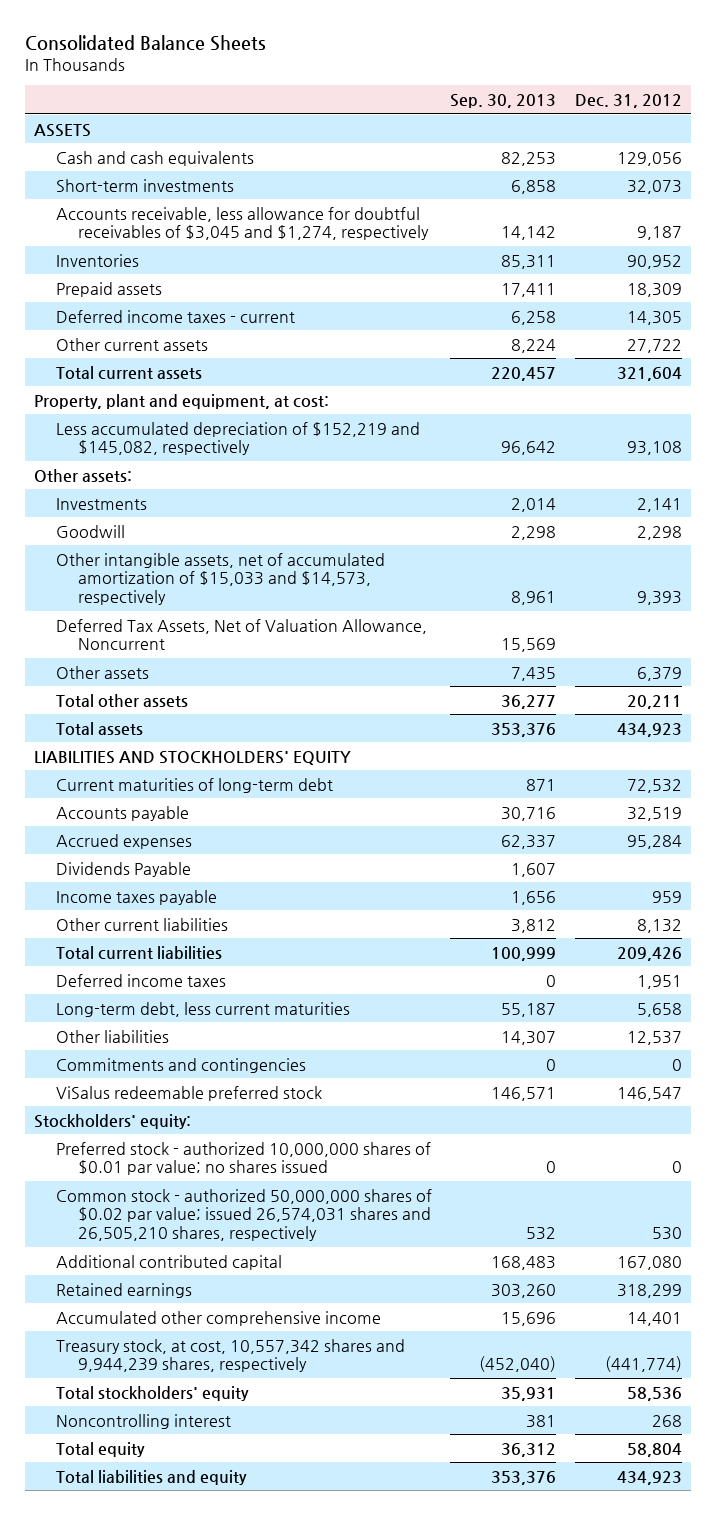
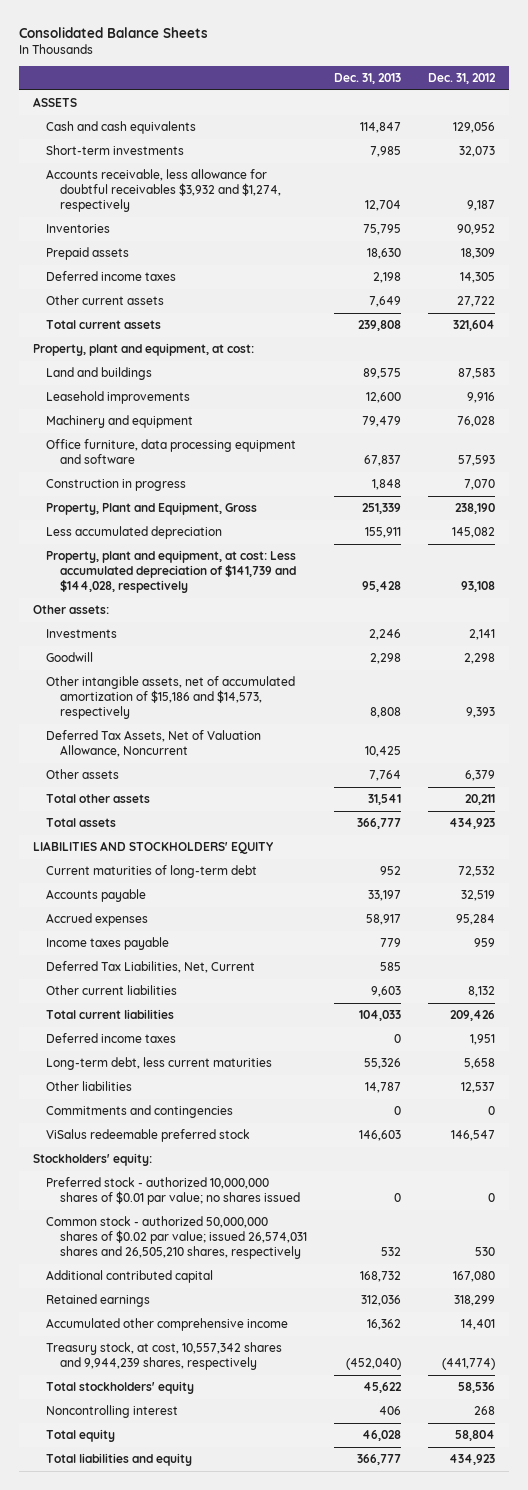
[450,93,557,108] Sep. 30, 2013 -> none
none -> [334,72,402,84] Dec. 31, 2013
[56,206,429,241] Accounts receivable, less allowance for doubtful receivables of $3,045 and $1,274, respectively -> [46,169,281,213] Accounts receivable, less allowance for doubtful receivables $3,932 and $1,274, respectively
[56,309,296,323] Deferred income taxes - current -> [46,271,177,282] Deferred income taxes
none -> [46,367,153,381] Land and buildings
none -> [46,391,191,405] Leasehold improvements
none -> [46,415,194,429] Machinery and equipment
none -> [46,439,297,465] Office furniture, data processing equipment and software
none -> [46,479,187,492] Construction in progress
none -> [46,502,258,516] Property, Plant and Equipment, Gross
none -> [46,526,223,540] Less accumulated depreciation
[56,421,421,456] Less accumulated depreciation of $152,219 and $145,082, respectively -> [46,550,297,594] Property, plant and equipment, at cost: Less accumulated depreciation of $141,739 and $144,028, respectively
[56,552,386,605] Other intangible assets, net of accumulated amortization of $15,033 and $14,573, respectively -> [46,676,296,720] Other intangible assets, net of accumulated amortization of $15,186 and $14,573, respectively
[56,861,192,877] Dividends Payable -> none
none -> [46,961,256,974] Deferred Tax Liabilities, Net, Current

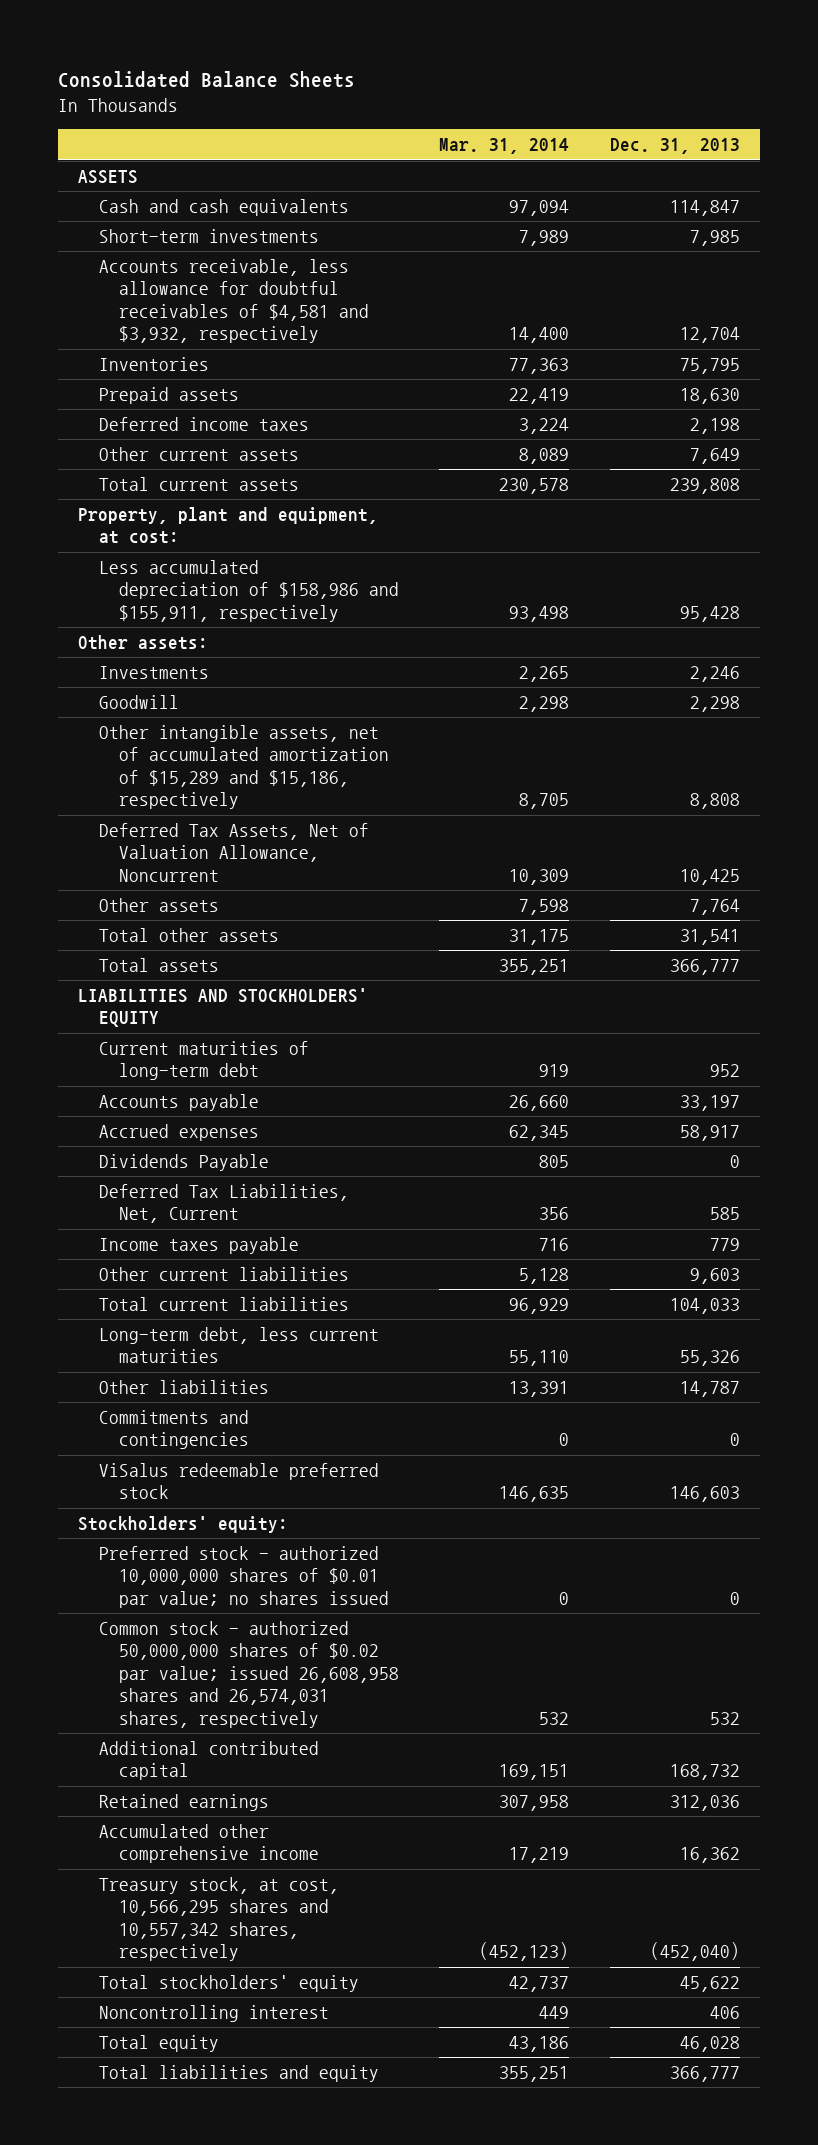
[428,72,497,84] Dec. 31, 2012 -> none
none -> [439,138,570,155] Mar. 31, 2014
[46,169,281,213] Accounts receivable, less allowance for doubtful receivables $3,932 and $1,274, respectively -> [98,259,369,344] Accounts receivable, less allowance for doubtful receivables of $4,581 and $3,932, respectively
[46,367,153,381] Land and buildings -> none
[46,391,191,405] Leasehold improvements -> none
[46,415,194,429] Machinery and equipment -> none
[46,439,297,465] Office furniture, data processing equipment and software -> none
[46,479,187,492] Construction in progress -> none
[46,502,258,516] Property, Plant and Equipment, Gross -> none
[46,526,223,540] Less accumulated depreciation -> none
[46,550,297,594] Property, plant and equipment, at cost: Less accumulated depreciation of $141,739 and $144,028, respectively -> [98,560,399,622] Less accumulated depreciation of $158,986 and $155,911, respectively
[46,676,296,720] Other intangible assets, net of accumulated amortization of $15,186 and $14,573, respectively -> [98,725,389,810] Other intangible assets, net of accumulated amortization of $15,289 and $15,186, respectively
none -> [98,1154,269,1172] Dividends Payable
[46,937,170,951] Income taxes payable -> [98,1237,299,1255] Income taxes payable
[46,1033,177,1044] Deferred income taxes -> none
[46,1216,307,1260] Common stock - authorized 50,000,000 shares of $0.02 par value; issued 26,574,031 shares and 26,505,210 shares, respectively -> [98,1621,399,1728] Common stock - authorized 50,000,000 shares of $0.02 par value; issued 26,608,958 shares and 26,574,031 shares, respectively
[46,1342,283,1371] Treasury stock, at cost, 10,557,342 shares and 9,944,239 shares, respectively -> [98,1877,339,1962] Treasury stock, at cost, 10,566,295 shares and 10,557,342 shares, respectively

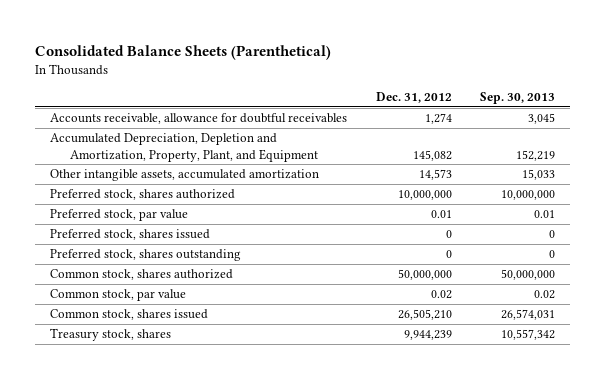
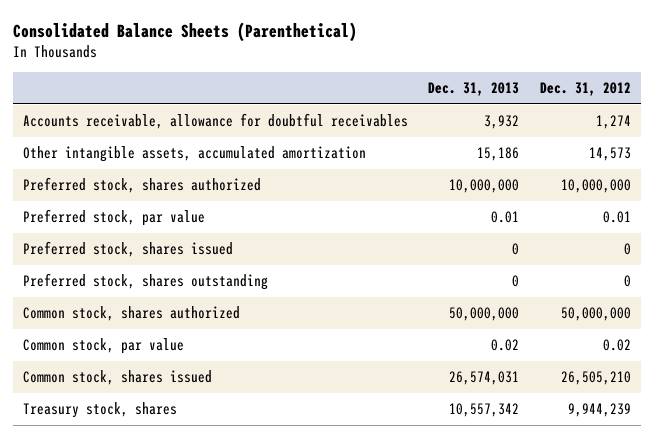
[480,91,556,104] Sep. 30, 2013 -> none
none -> [428,82,520,97] Dec. 31, 2013
[49,133,319,162] Accumulated Depreciation, Depletion and Amortization, Property, Plant, and Equipment -> none

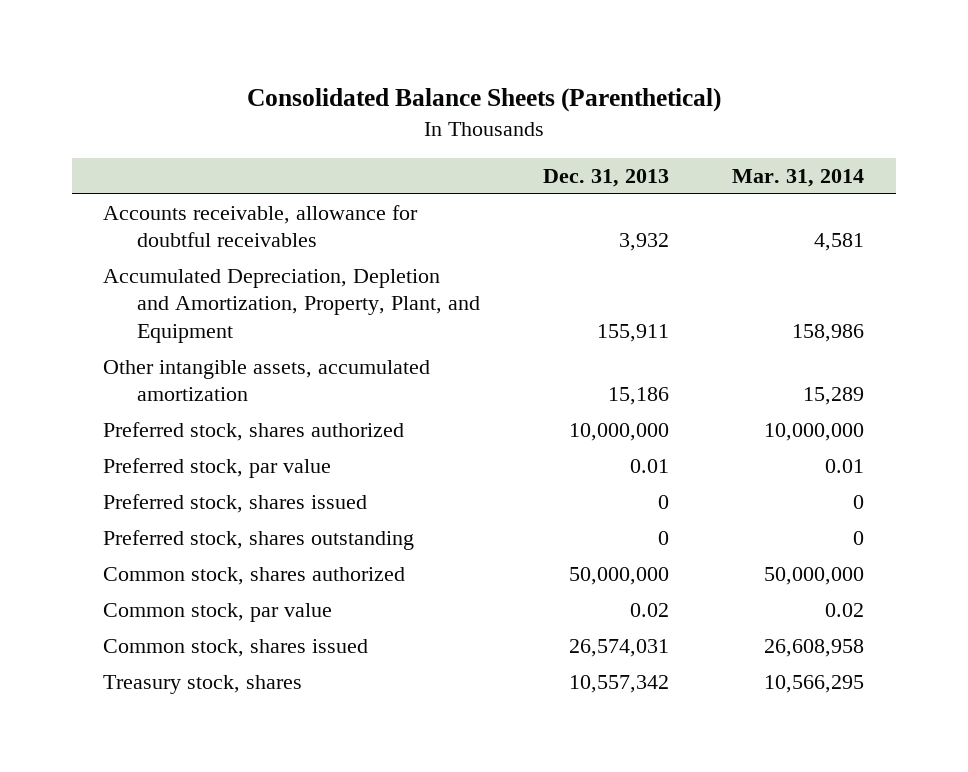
[539,82,631,97] Dec. 31, 2012 -> none
none -> [732,169,865,188] Mar. 31, 2014
none -> [103,268,481,344] Accumulated Depreciation, Depletion and Amortization, Property, Plant, and Equipment

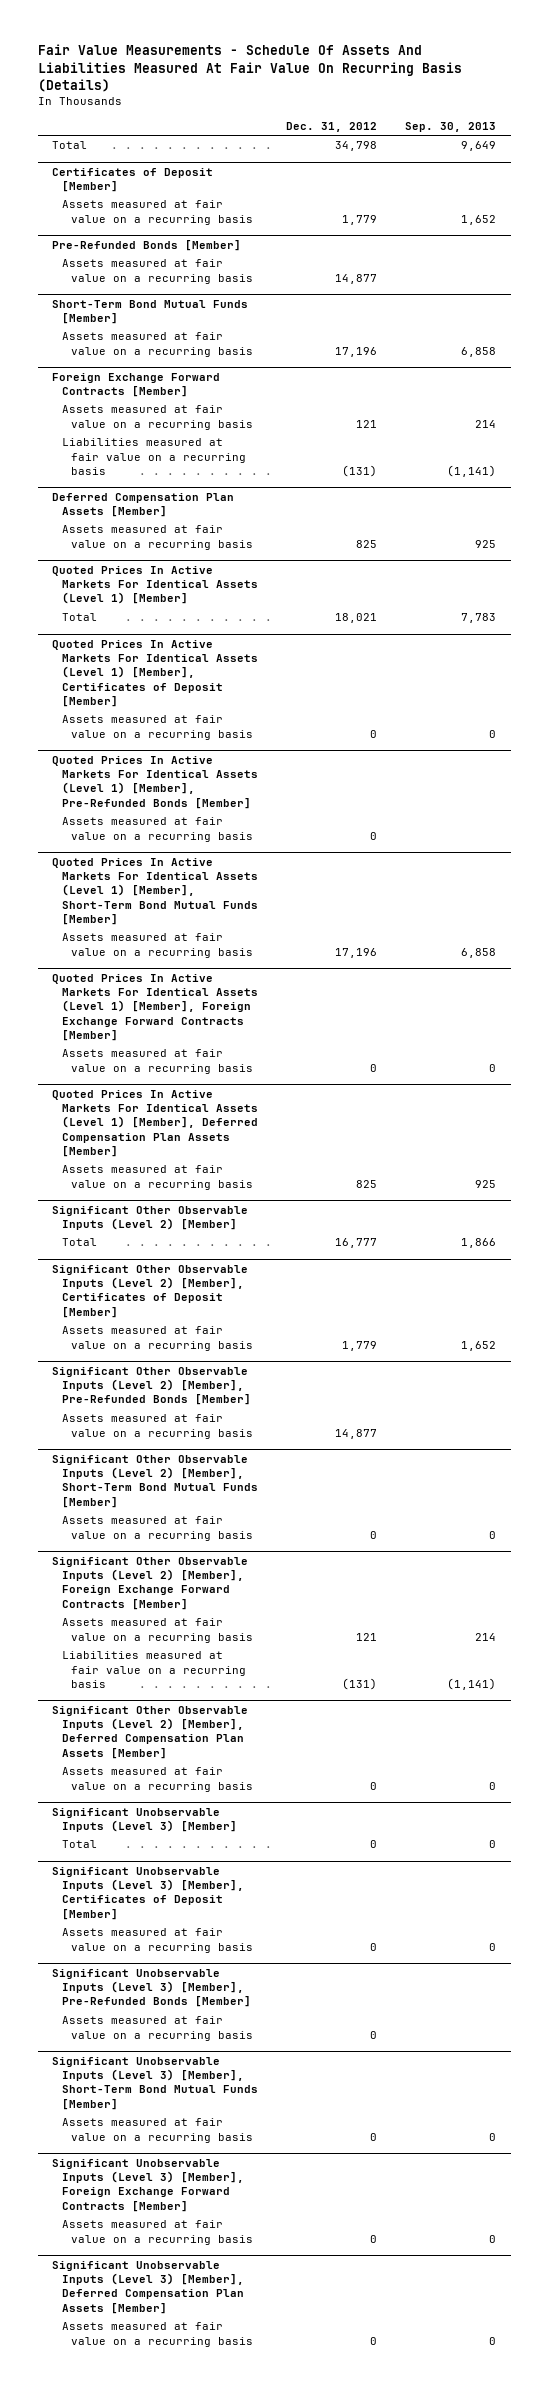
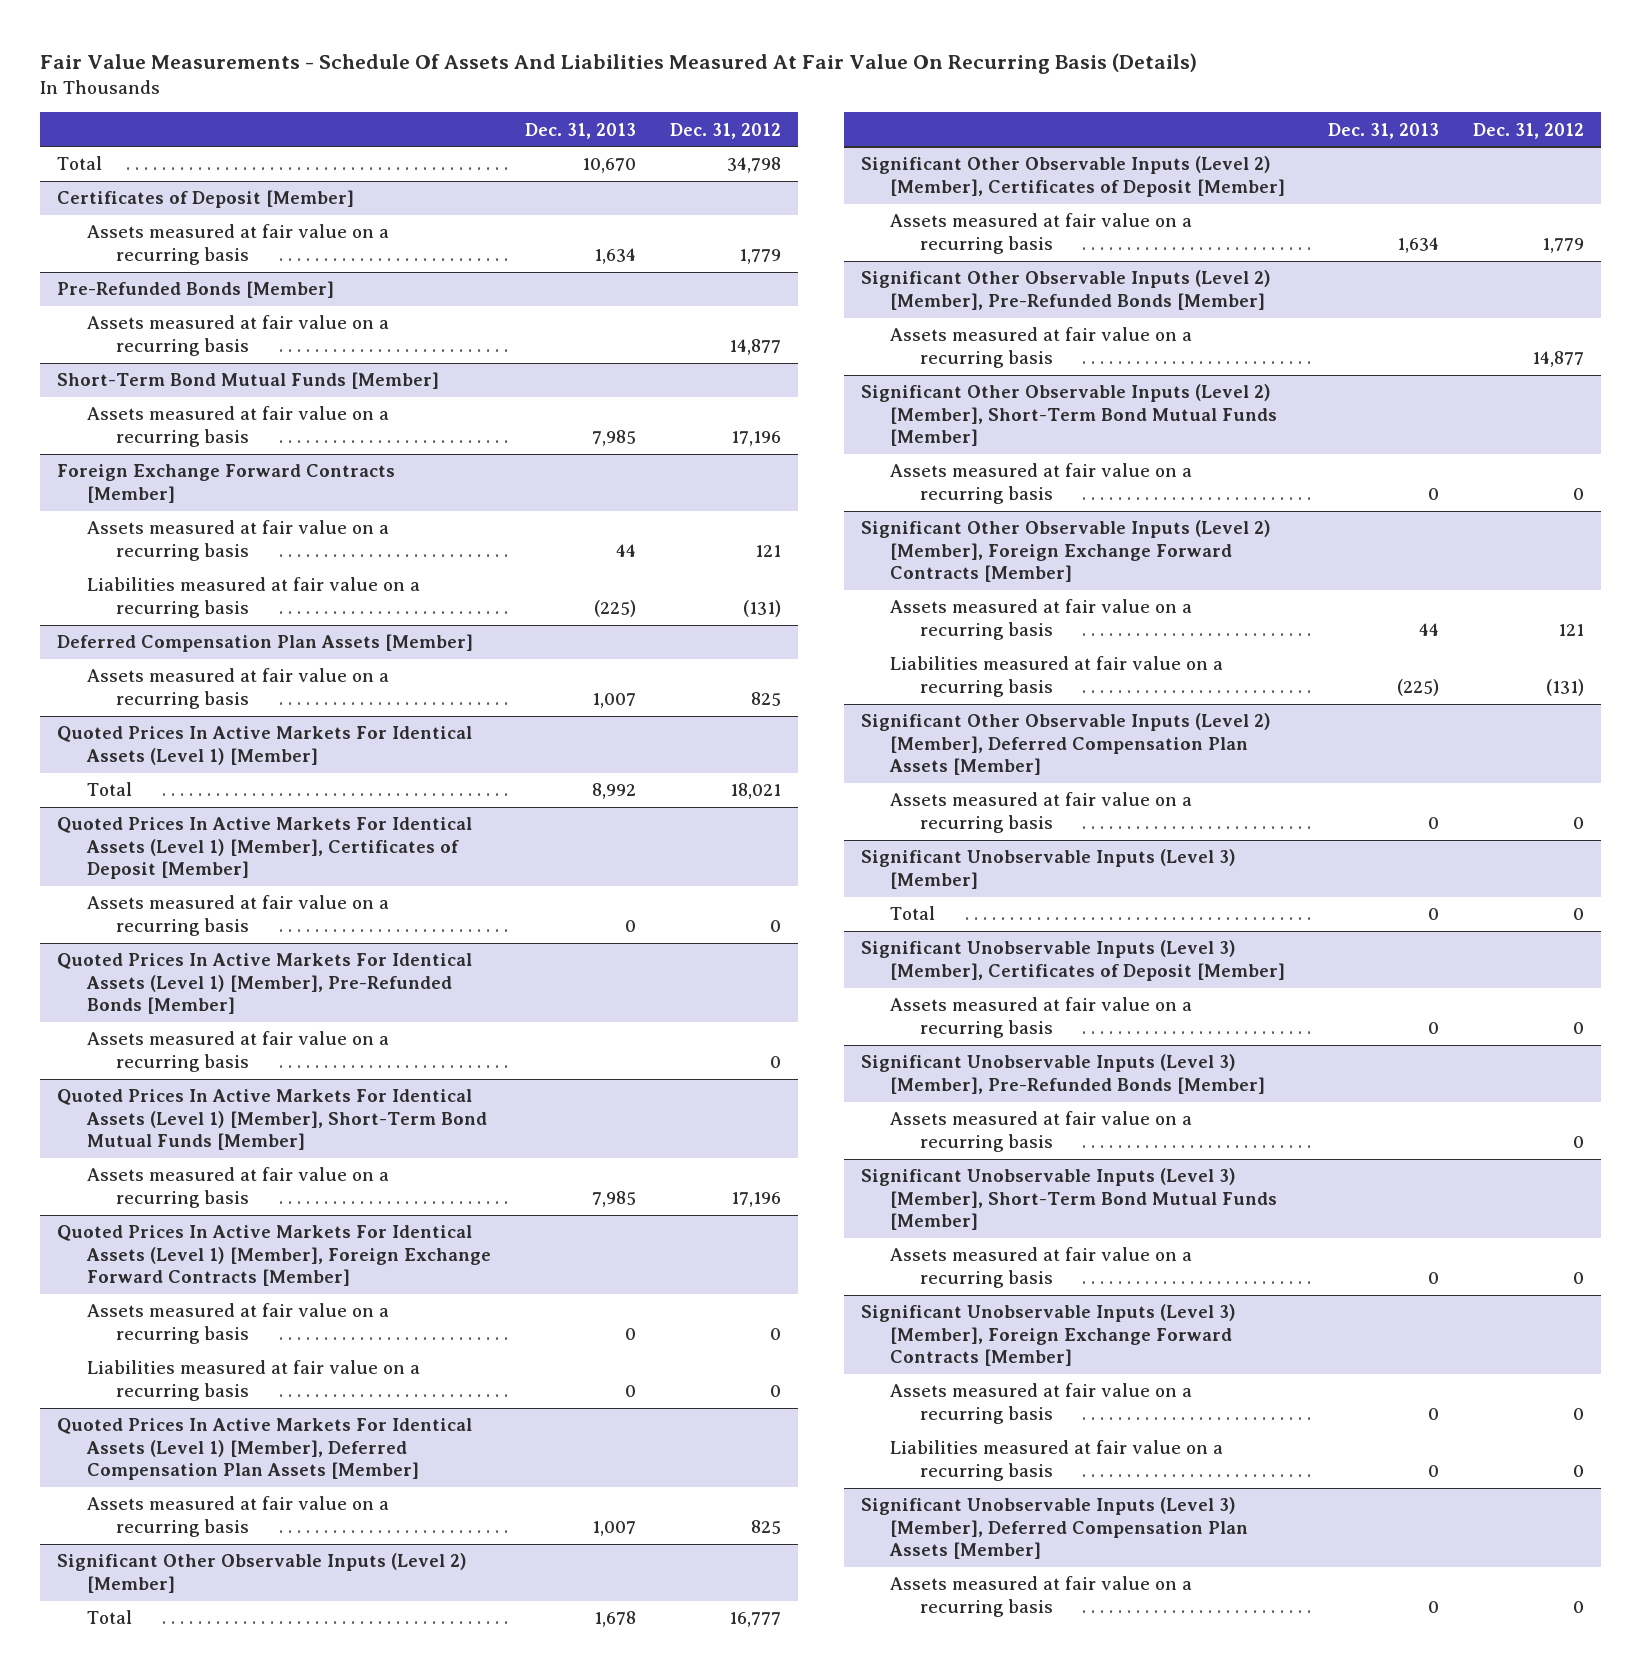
[405,121,497,132] Sep. 30, 2013 -> none
none -> [524,122,636,139] Dec. 31, 2013
none -> [86,1360,420,1401] Liabilities measured at fair value on a recurring basis
none -> [890,1440,1224,1481] Liabilities measured at fair value on a recurring basis

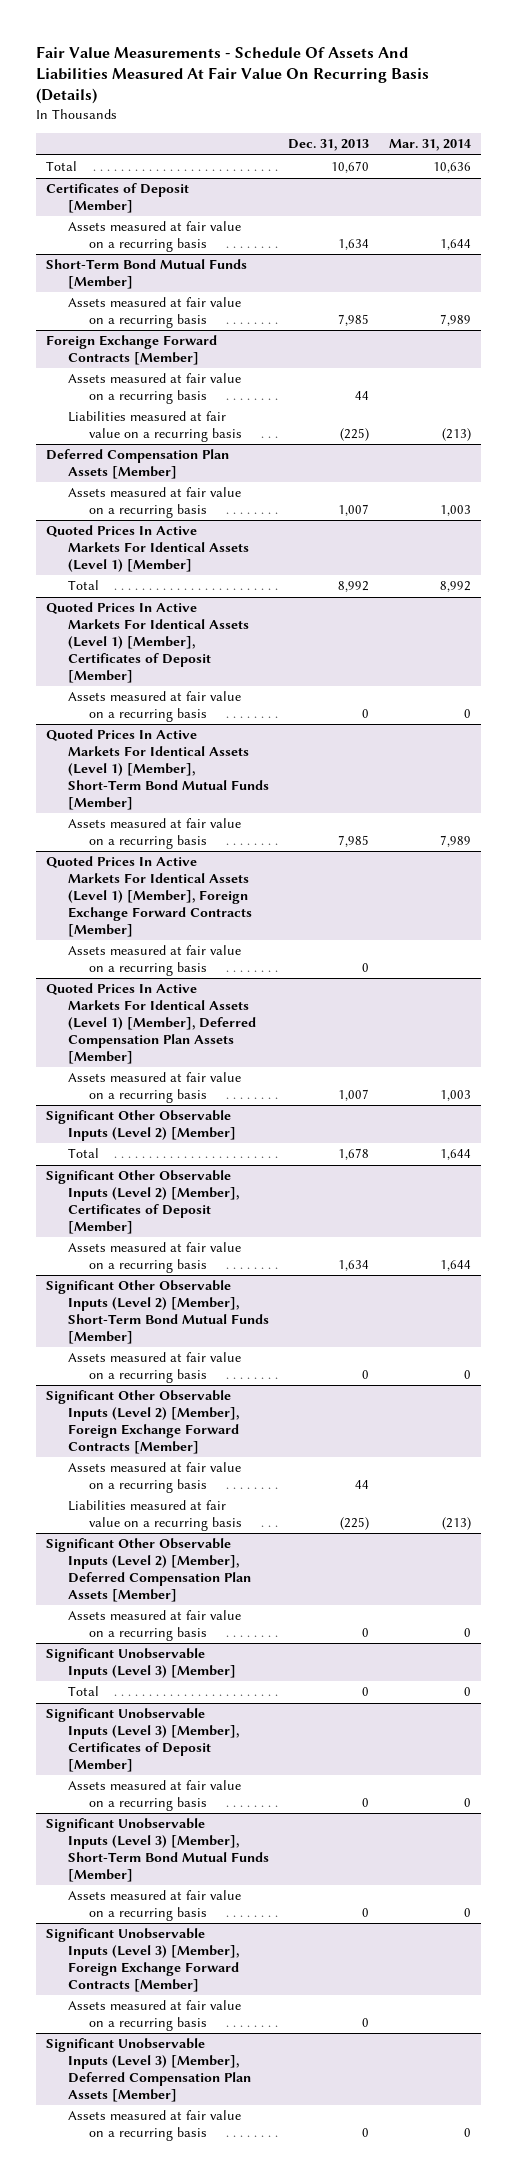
[669,122,781,139] Dec. 31, 2012 -> none
none -> [389,139,472,152] Mar. 31, 2014
[57,281,335,299] Pre-Refunded Bonds [Member] -> none
[86,315,389,356] Assets measured at fair value on a recurring basis -> none
[57,953,473,1015] Quoted Prices In Active Markets For Identical Assets (Level 1) [Member], Pre-Refunded Bonds [Member] -> none
[86,1031,389,1072] Assets measured at fair value on a recurring basis -> none
[86,1360,420,1401] Liabilities measured at fair value on a recurring basis -> none
[860,270,1271,310] Significant Other Observable Inputs (Level 2) [Member], Pre-Refunded Bonds [Member] -> none
[890,327,1193,368] Assets measured at fair value on a recurring basis -> none
[860,1054,1266,1094] Significant Unobservable Inputs (Level 3) [Member], Pre-Refunded Bonds [Member] -> none
[890,1111,1193,1152] Assets measured at fair value on a recurring basis -> none
[890,1440,1224,1481] Liabilities measured at fair value on a recurring basis -> none

